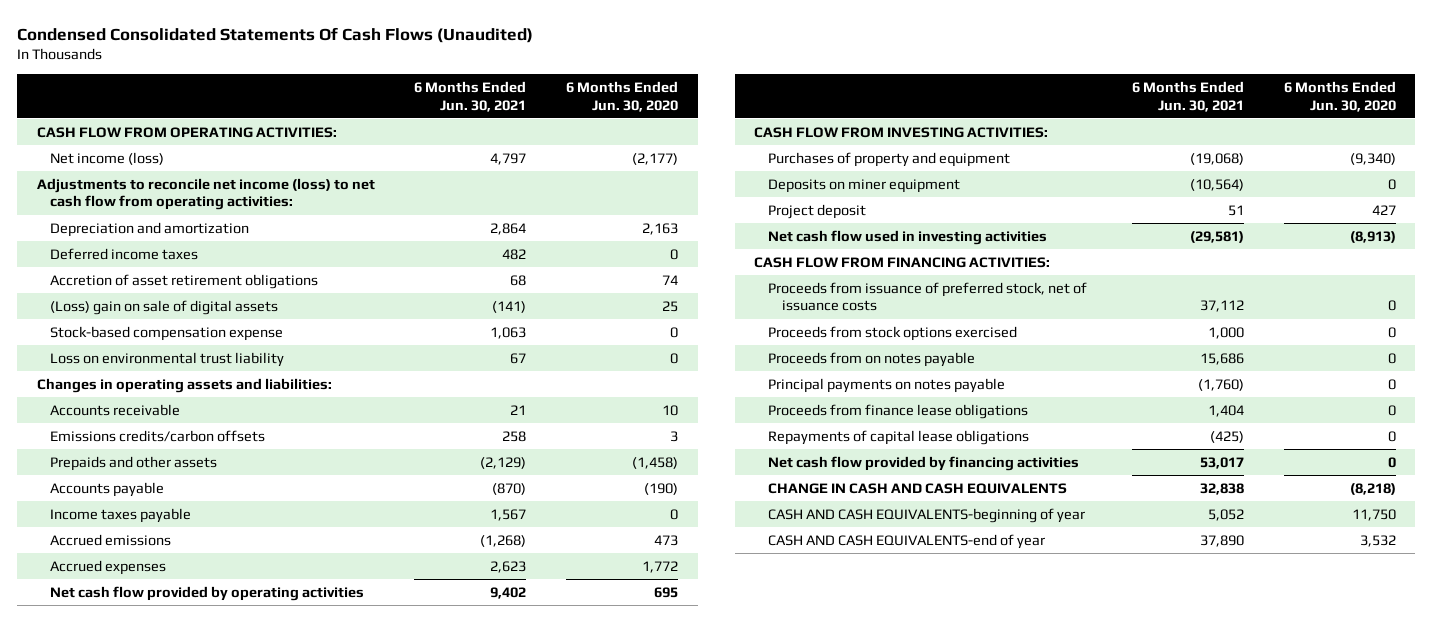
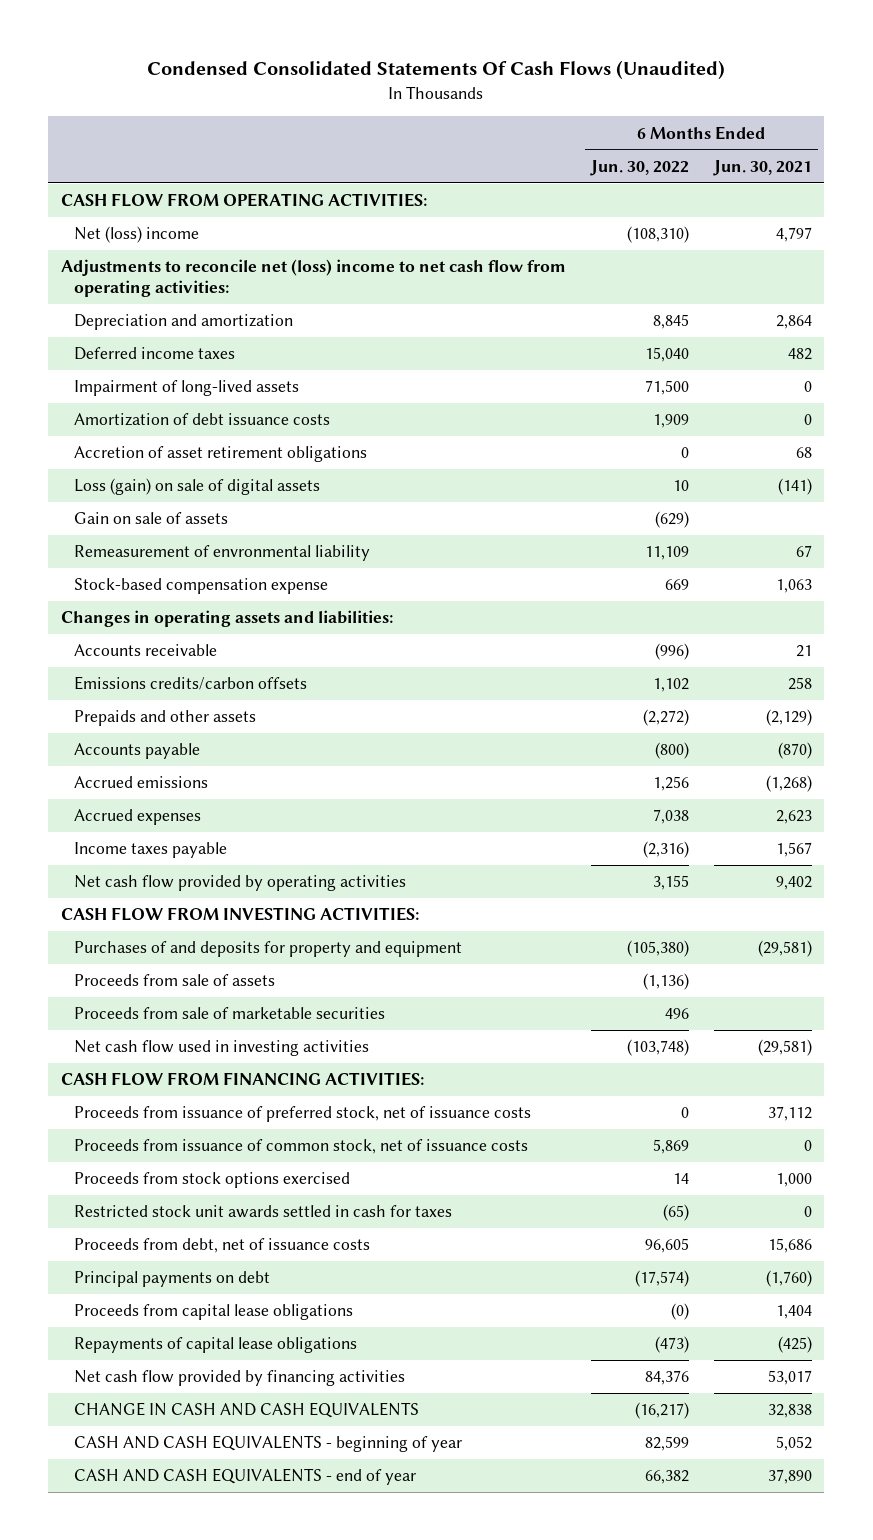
[565,81,678,112] 6 Months Ended Jun. 30, 2020 -> none
none -> [589,159,689,176] Jun. 30, 2022
[50,151,165,165] Net income (loss) -> [73,226,199,244] Net (loss) income
[36,177,375,211] Adjustments to reconcile net income (loss) to net cash flow from operating activities: -> [60,259,566,297] Adjustments to reconcile net (loss) income to net cash flow from operating activities:
none -> [73,380,299,397] Impairment of long-lived assets
none -> [73,413,330,427] Amortization of debt issuance costs
[50,299,279,315] (Loss) gain on sale of digital assets -> [73,478,320,496] Loss (gain) on sale of digital assets
none -> [73,512,228,525] Gain on sale of assets
none -> [73,545,370,562] Remeasurement of envronmental liability
[50,351,285,367] Loss on environmental trust liability -> none
[50,507,192,523] Income taxes payable -> [73,842,227,859] Income taxes payable
[767,178,960,193] Deposits on miner equipment -> none
[767,203,866,219] Project deposit -> none
[767,151,1010,167] Purchases of property and equipment -> [73,941,462,958] Purchases of and deposits for property and equipment
[1190,152,1245,165] (19,068) -> [757,940,812,958] (29,581)
none -> [73,974,275,987] Proceeds from sale of assets
none -> [73,1007,385,1020] Proceeds from sale of marketable securities
none -> [73,1139,528,1155] Proceeds from issuance of common stock, net of issuance costs
none -> [73,1205,452,1219] Restricted stock unit awards settled in cash for taxes
[767,351,975,367] Proceeds from on notes payable -> [73,1238,370,1254] Proceeds from debt, net of issuance costs
[767,377,1005,393] Principal payments on notes payable -> [73,1271,270,1288] Principal payments on debt
[767,403,1028,419] Proceeds from finance lease obligations -> [73,1304,353,1321] Proceeds from capital lease obligations
[767,507,1085,523] CASH AND CASH EQUIVALENTS-beginning of year -> [73,1435,462,1453] CASH AND CASH EQUIVALENTS - beginning of year
[767,533,1045,549] CASH AND CASH EQUIVALENTS-end of year -> [73,1468,416,1486] CASH AND CASH EQUIVALENTS - end of year

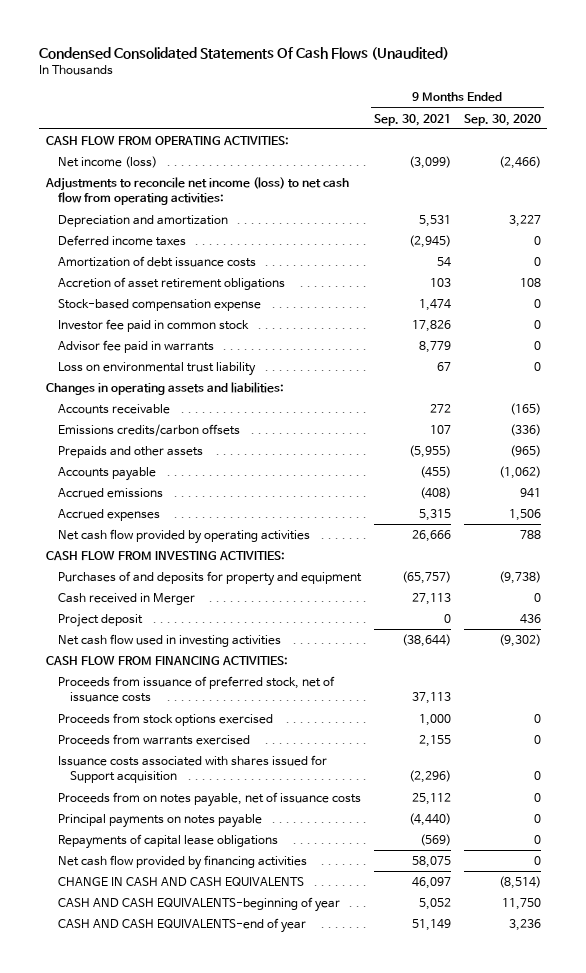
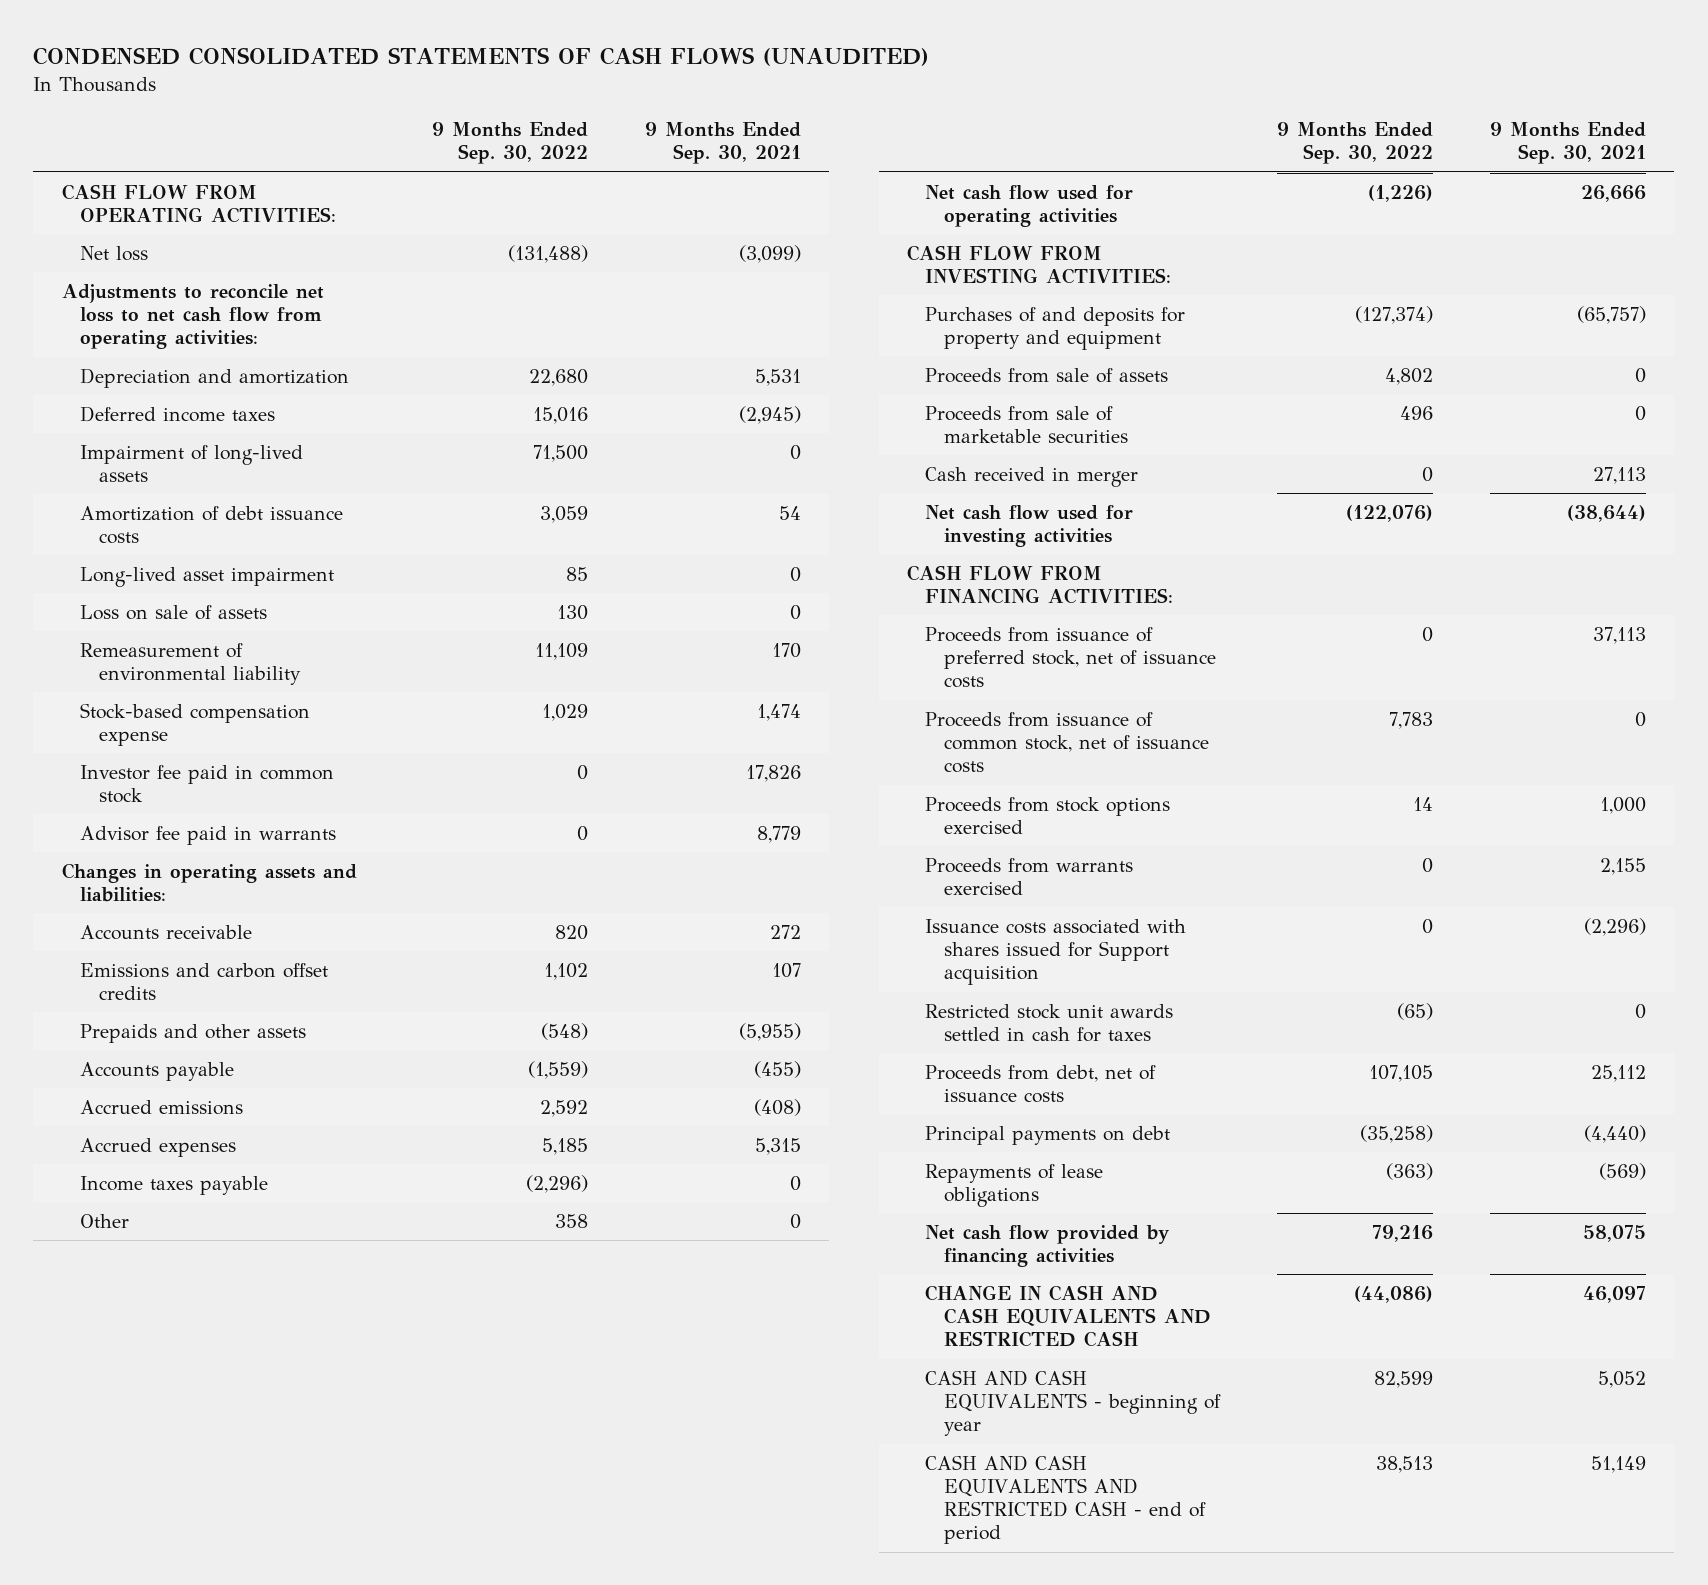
[39,47,450,61] Condensed Consolidated Statements Of Cash Flows (Unaudited) -> [33,47,930,67] CONDENSED CONSOLIDATED STATEMENTS OF CASH FLOWS (UNAUDITED)
[463,113,541,126] Sep. 30, 2020 -> none
none -> [431,122,588,165] 9 Months Ended Sep. 30, 2022
[57,156,157,169] Net income (loss) -> [80,246,149,262] Net loss
[44,177,349,206] Adjustments to reconcile net income (loss) to net cash flow from operating activities: -> [61,284,324,350] Adjustments to reconcile net loss to net cash flow from operating activities:
none -> [80,445,304,483] Impairment of long-lived assets
[57,277,285,291] Accretion of asset retirement obligations -> none
none -> [80,567,335,588] Long-lived asset impairment
none -> [80,605,268,621] Loss on sale of assets
none -> [80,643,301,686] Remeasurement of environmental liability
[57,362,256,377] Loss on environmental trust liability -> none
[57,424,240,437] Emissions credits/carbon offsets -> [80,963,329,1001] Emissions and carbon offset credits
none -> [80,1176,269,1196] Income taxes payable
none -> [80,1214,130,1229] Other
[57,529,310,545] Net cash flow provided by operating activities -> [925,185,1134,228] Net cash flow used for operating activities
[57,614,143,628] Project deposit -> none
none -> [925,368,1169,384] Proceeds from sale of assets
none -> [925,406,1128,444] Proceeds from sale of marketable securities
[57,593,195,606] Cash received in Merger -> [925,467,1139,488] Cash received in merger
[57,634,281,648] Net cash flow used in investing activities -> [925,505,1134,548] Net cash flow used for investing activities
none -> [925,712,1209,774] Proceeds from issuance of common stock, net of issuance costs
none -> [925,1004,1174,1043] Restricted stock unit awards settled in cash for taxes
[57,792,361,808] Proceeds from on notes payable, net of issuance costs -> [925,1065,1157,1104] Proceeds from debt, net of issuance costs
[57,814,262,829] Principal payments on notes payable -> [925,1126,1171,1146] Principal payments on debt
[57,834,278,850] Repayments of capital lease obligations -> [925,1164,1104,1208] Repayments of lease obligations
[57,877,304,887] CHANGE IN CASH AND CASH EQUIVALENTS -> [925,1285,1211,1348] CHANGE IN CASH AND CASH EQUIVALENTS AND RESTRICTED CASH
[57,897,340,913] CASH AND CASH EQUIVALENTS-beginning of year -> [925,1370,1221,1437] CASH AND CASH EQUIVALENTS - beginning of year
[57,918,306,934] CASH AND CASH EQUIVALENTS-end of year -> [925,1455,1206,1545] CASH AND CASH EQUIVALENTS AND RESTRICTED CASH - end of period

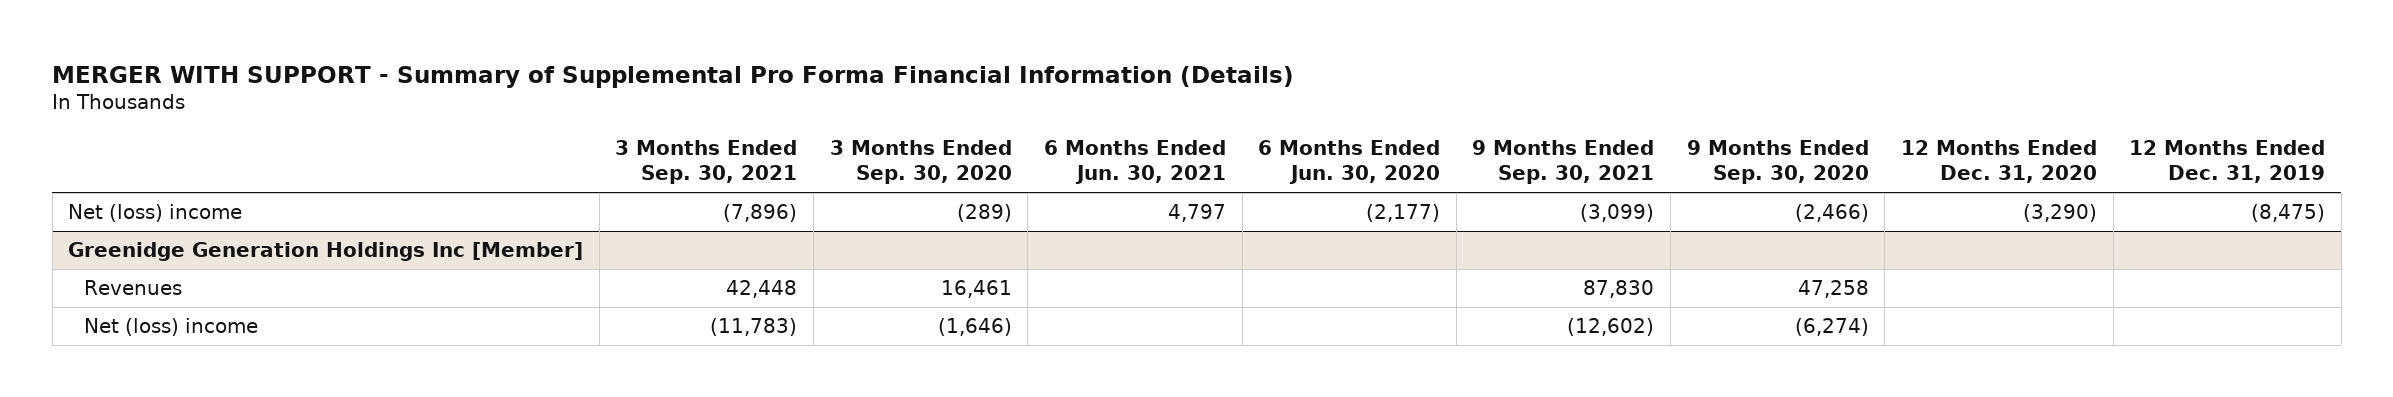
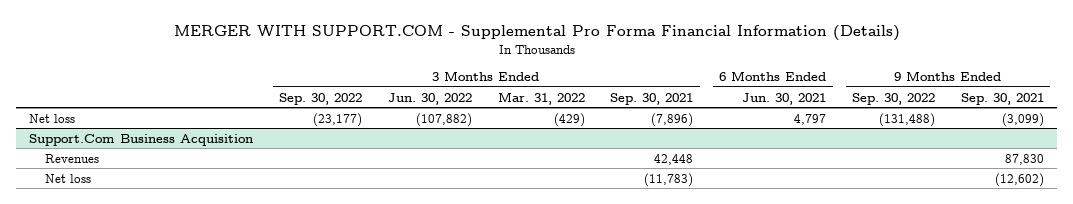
[52,65,1295,88] MERGER WITH SUPPORT - Summary of Supplemental Pro Forma Financial Information (Details) -> [173,25,900,42] MERGER WITH SUPPORT.COM - Supplemental Pro Forma Financial Information (Details)
[829,140,1012,185] 3 Months Ended Sep. 30, 2020 -> none
[1258,140,1441,185] 6 Months Ended Jun. 30, 2020 -> none
[1686,140,1869,185] 9 Months Ended Sep. 30, 2020 -> none
[1900,140,2097,184] 12 Months Ended Dec. 31, 2020 -> none
[2129,140,2326,184] 12 Months Ended Dec. 31, 2019 -> none
none -> [279,92,363,105] Sep. 30, 2022
none -> [387,92,472,105] Jun. 30, 2022
none -> [497,91,585,105] Mar. 31, 2022
none -> [852,92,936,105] Sep. 30, 2022
[68,242,584,262] Greenidge Generation Holdings Inc [Member] -> none
[68,204,243,223] Net (loss) income -> [29,113,76,123] Net loss
none -> [29,133,254,146] Support.Com Business Acquisition
[83,318,258,337] Net (loss) income -> [45,173,92,183] Net loss

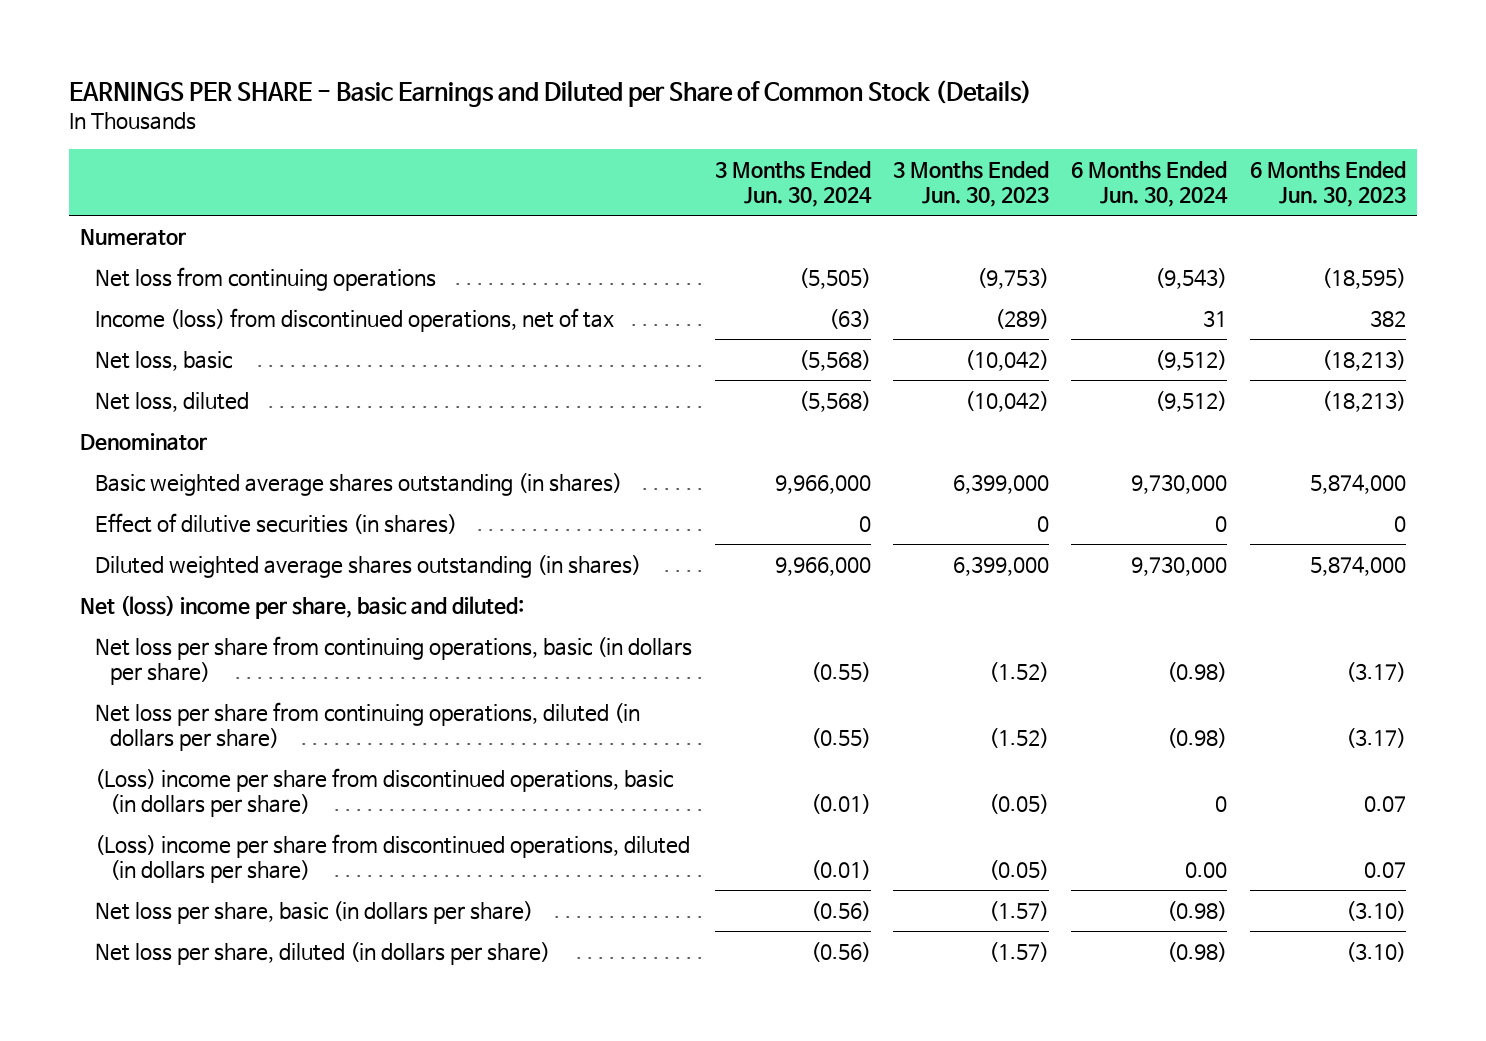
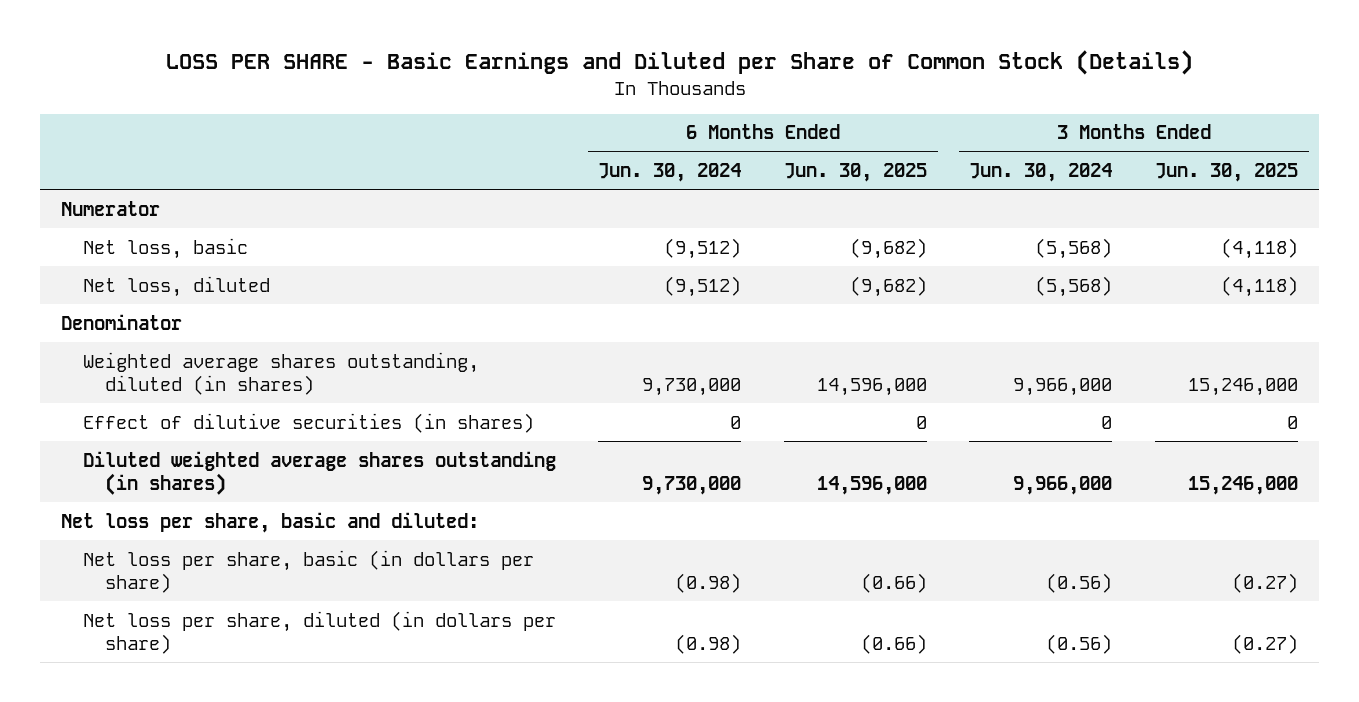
[68,80,1032,108] EARNINGS PER SHARE - Basic Earnings and Diluted per Share of Common Stock (Details) -> [165,50,1193,76] LOSS PER SHARE - Basic Earnings and Diluted per Share of Common Stock (Details)
[892,160,1049,208] 3 Months Ended Jun. 30, 2023 -> none
[1249,160,1406,208] 6 Months Ended Jun. 30, 2023 -> none
none -> [783,163,927,183] Jun. 30, 2025
none -> [1155,163,1299,183] Jun. 30, 2025
[95,266,437,291] Net loss from continuing operations -> none
[95,307,615,332] Income (loss) from discontinued operations, net of tax -> none
[95,472,623,496] Basic weighted average shares outstanding (in shares) -> [82,351,479,396] Weighted average shares outstanding, diluted (in shares)
[95,635,693,686] Net loss per share from continuing operations, basic (in dollars per share) -> none
[95,701,641,752] Net loss per share from continuing operations, diluted (in dollars per share) -> none
[95,767,674,818] (Loss) income per share from discontinued operations, basic (in dollars per share) -> none
[95,833,691,884] (Loss) income per share from discontinued operations, diluted (in dollars per share) -> none
[79,594,524,619] Net (loss) income per share, basic and diluted: -> [61,511,480,533] Net loss per share, basic and diluted:

